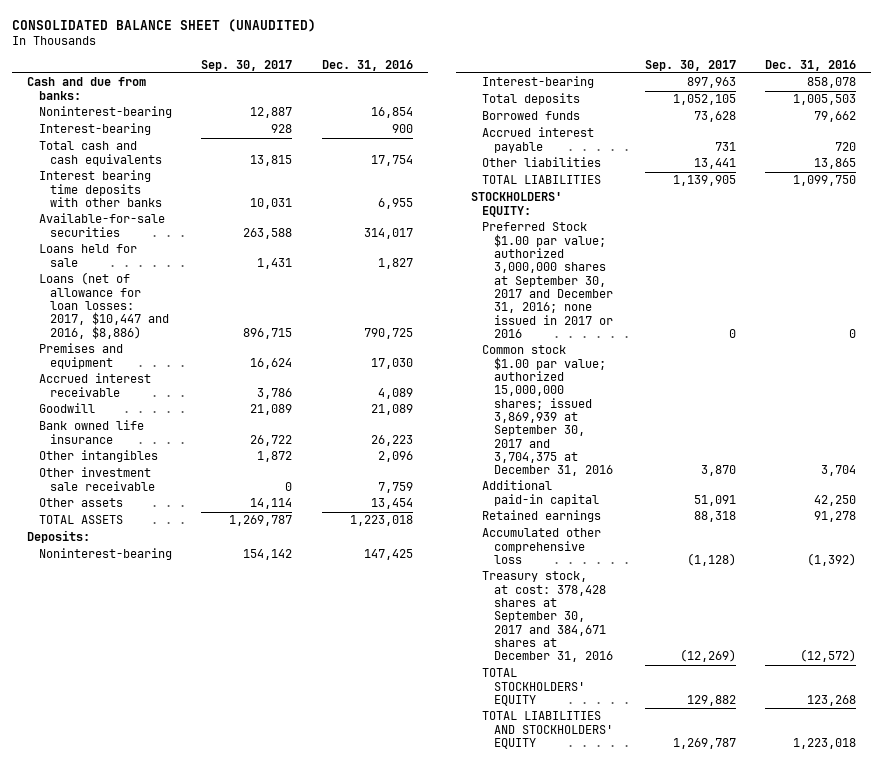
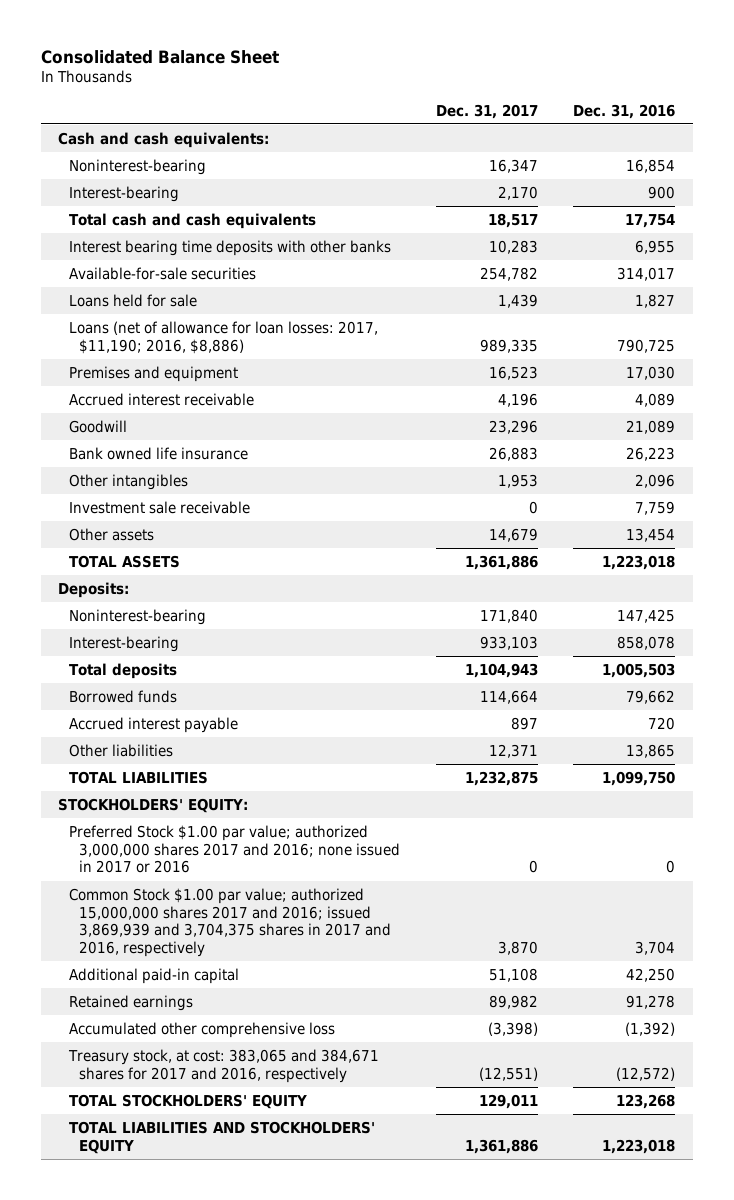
[12,18,317,32] CONSOLIDATED BALANCE SHEET (UNAUDITED) -> [40,49,279,64] Consolidated Balance Sheet
[201,59,293,71] Sep. 30, 2017 -> none
none -> [435,103,538,119] Dec. 31, 2017
[26,77,146,100] Cash and due from banks: -> [58,131,270,148] Cash and cash equivalents:
[38,272,170,339] Loans (net of allowance for loan losses: 2017, $10,447 and 2016, $8,886) -> [68,320,378,354] Loans (net of allowance for loan losses: 2017, $11,190; 2016, $8,886)
[38,467,156,491] Other investment sale receivable -> [68,500,250,514] Investment sale receivable
[482,222,614,338] Preferred Stock $1.00 par value; authorized 3,000,000 shares at September 30, 2017 and December 31, 2016; none issued in 2017 or 2016 -> [68,824,401,874] Preferred Stock $1.00 par value; authorized 3,000,000 shares 2017 and 2016; none issued in 2017 or 2016
[482,345,614,477] Common stock $1.00 par value; authorized 15,000,000 shares; issued 3,869,939 at September 30, 2017 and 3,704,375 at December 31, 2016 -> [68,887,392,957] Common Stock $1.00 par value; authorized 15,000,000 shares 2017 and 2016; issued 3,869,939 and 3,704,375 shares in 2017 and 2016, respectively
[482,571,614,663] Treasury stock, at cost: 378,428 shares at September 30, 2017 and 384,671 shares at December 31, 2016 -> [67,1048,379,1083] Treasury stock, at cost: 383,065 and 384,671 shares for 2017 and 2016, respectively

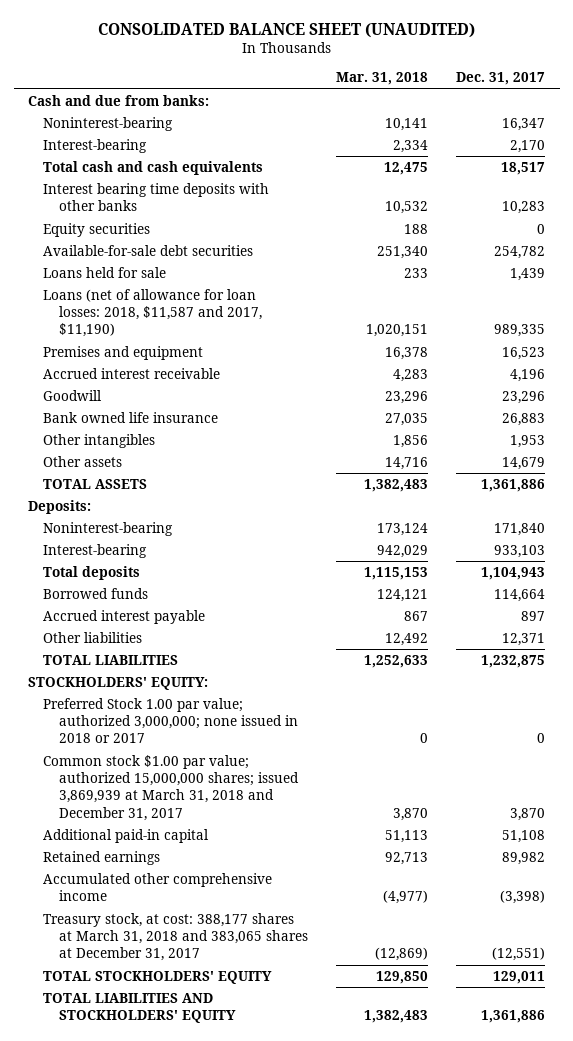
[40,49,279,64] Consolidated Balance Sheet -> [97,22,475,38] CONSOLIDATED BALANCE SHEET (UNAUDITED)
[573,103,676,119] Dec. 31, 2016 -> none
none -> [336,72,429,86] Mar. 31, 2018
[58,131,270,148] Cash and cash equivalents: -> [27,95,209,107] Cash and due from banks:
none -> [43,223,151,238] Equity securities
[68,266,256,280] Available-for-sale securities -> [43,245,254,257] Available-for-sale debt securities
[68,320,378,354] Loans (net of allowance for loan losses: 2017, $11,190; 2016, $8,886) -> [43,289,262,338] Loans (net of allowance for loan losses: 2018, $11,587 and 2017, $11,190)
[68,500,250,514] Investment sale receivable -> none
[68,824,401,874] Preferred Stock $1.00 par value; authorized 3,000,000 shares 2017 and 2016; none issued in 2017 or 2016 -> [43,698,298,744] Preferred Stock 1.00 par value; authorized 3,000,000; none issued in 2018 or 2017
[68,887,392,957] Common Stock $1.00 par value; authorized 15,000,000 shares 2017 and 2016; issued 3,869,939 and 3,704,375 shares in 2017 and 2016, respectively -> [43,755,299,821] Common stock $1.00 par value; authorized 15,000,000 shares; issued 3,869,939 at March 31, 2018 and December 31, 2017
[68,1021,335,1038] Accumulated other comprehensive loss -> [43,873,273,902] Accumulated other comprehensive income
[67,1048,379,1083] Treasury stock, at cost: 383,065 and 384,671 shares for 2017 and 2016, respectively -> [43,913,308,962] Treasury stock, at cost: 388,177 shares at March 31, 2018 and 383,065 shares at December 31, 2017

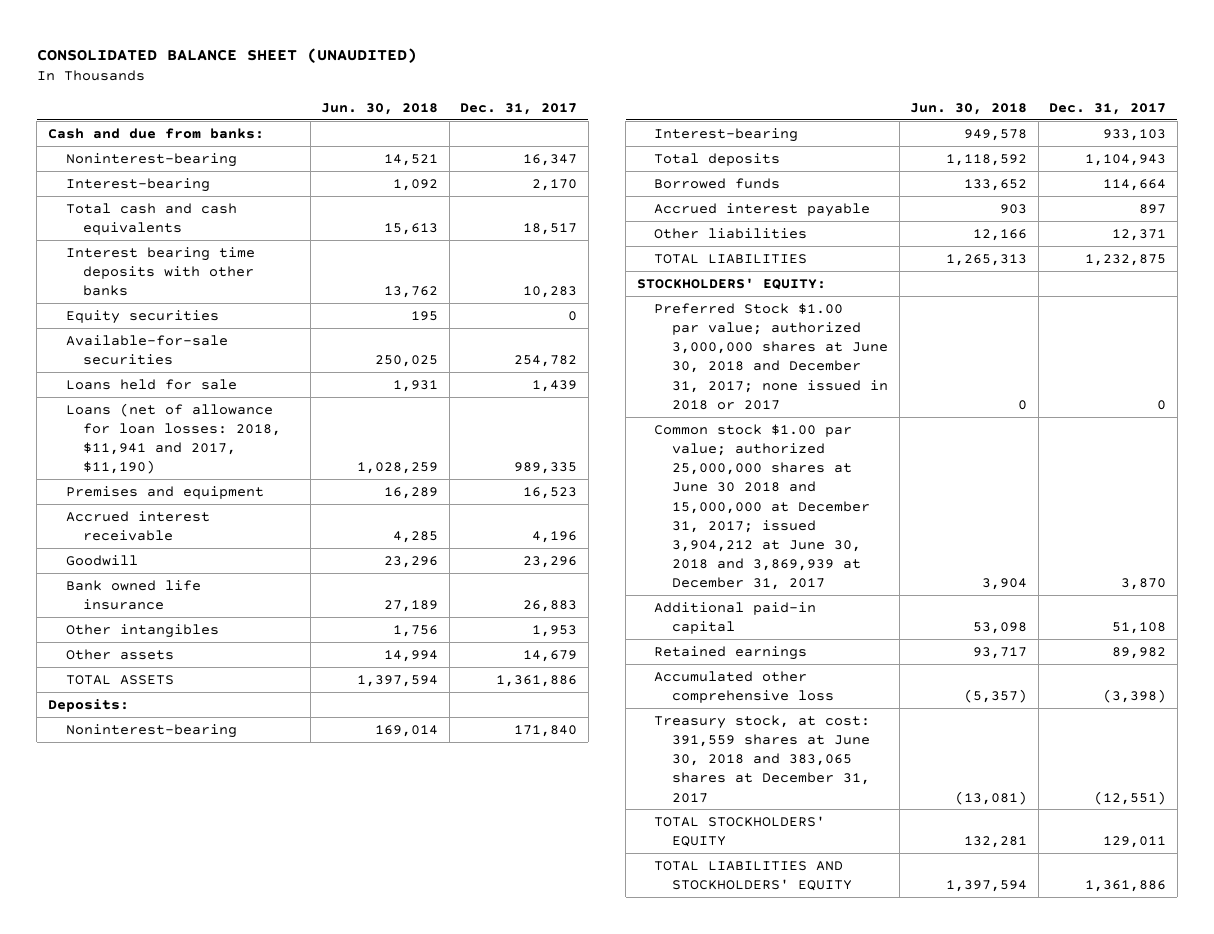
[336,72,429,86] Mar. 31, 2018 -> none
none -> [321,103,439,116] Jun. 30, 2018
[43,245,254,257] Available-for-sale debt securities -> [65,334,228,365] Available-for-sale securities
[43,289,262,338] Loans (net of allowance for loan losses: 2018, $11,587 and 2017, $11,190) -> [65,402,282,475] Loans (net of allowance for loan losses: 2018, $11,941 and 2017, $11,190)
[43,698,298,744] Preferred Stock 1.00 par value; authorized 3,000,000; none issued in 2018 or 2017 -> [654,302,889,410] Preferred Stock $1.00 par value; authorized 3,000,000 shares at June 30, 2018 and December 31, 2017; none issued in 2018 or 2017
[43,755,299,821] Common stock $1.00 par value; authorized 15,000,000 shares; issued 3,869,939 at March 31, 2018 and December 31, 2017 -> [654,423,871,591] Common stock $1.00 par value; authorized 25,000,000 shares at June 30 2018 and 15,000,000 at December 31, 2017; issued 3,904,212 at June 30, 2018 and 3,869,939 at December 31, 2017
[43,873,273,902] Accumulated other comprehensive income -> [654,670,835,703] Accumulated other comprehensive loss
[43,913,308,962] Treasury stock, at cost: 388,177 shares at March 31, 2018 and 383,065 shares at December 31, 2017 -> [654,714,871,803] Treasury stock, at cost: 391,559 shares at June 30, 2018 and 383,065 shares at December 31, 2017

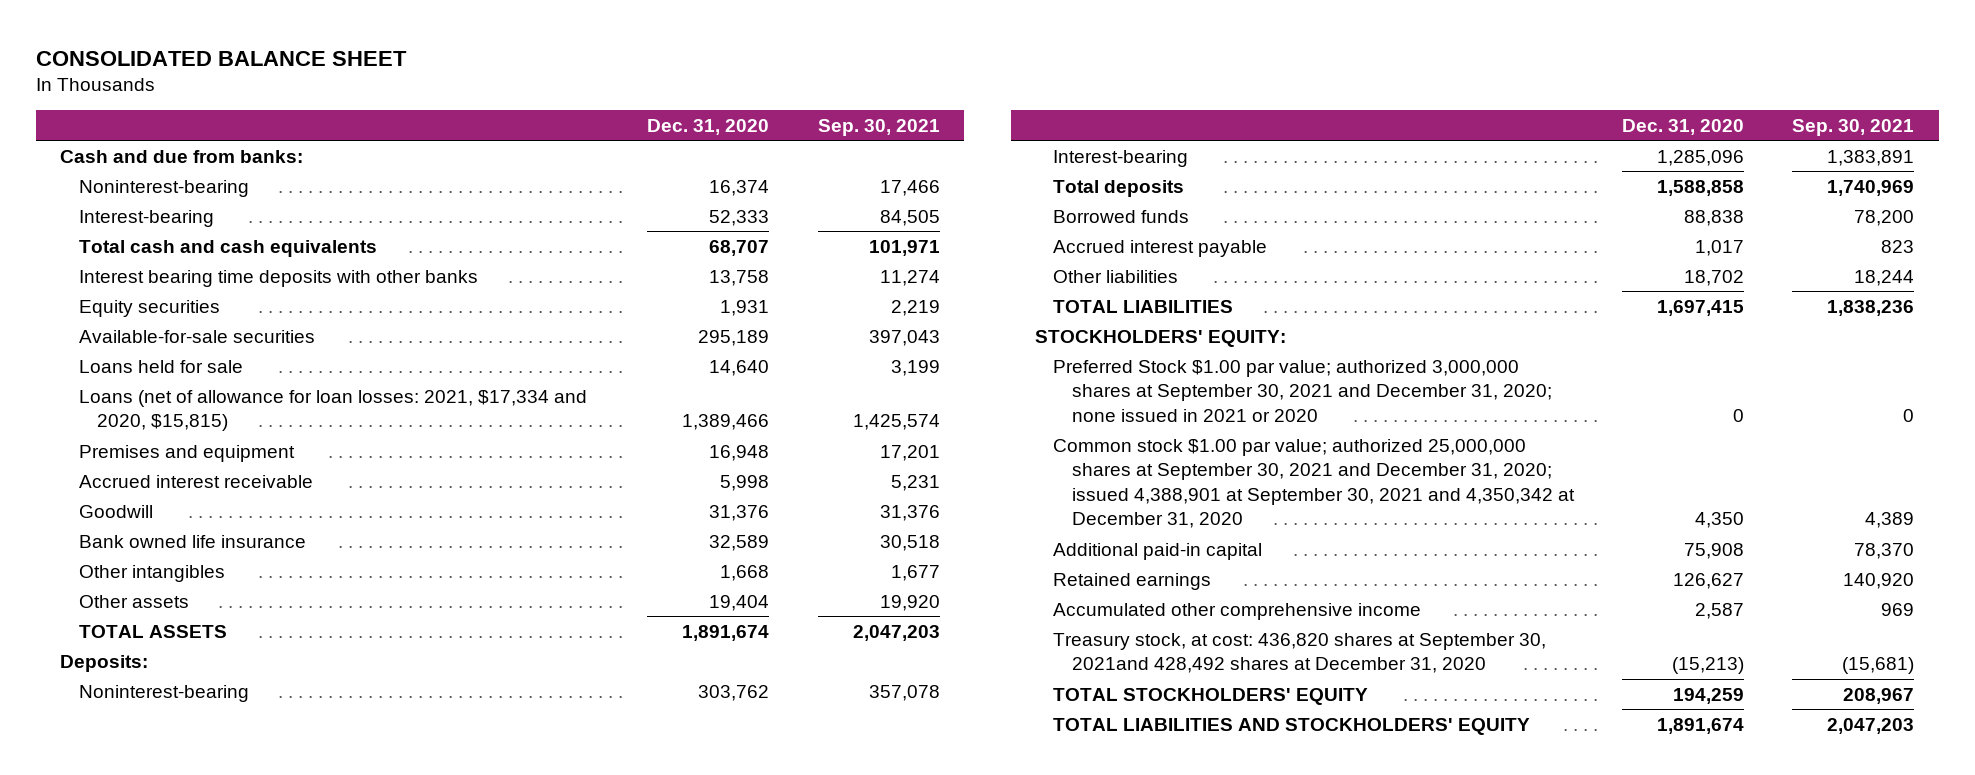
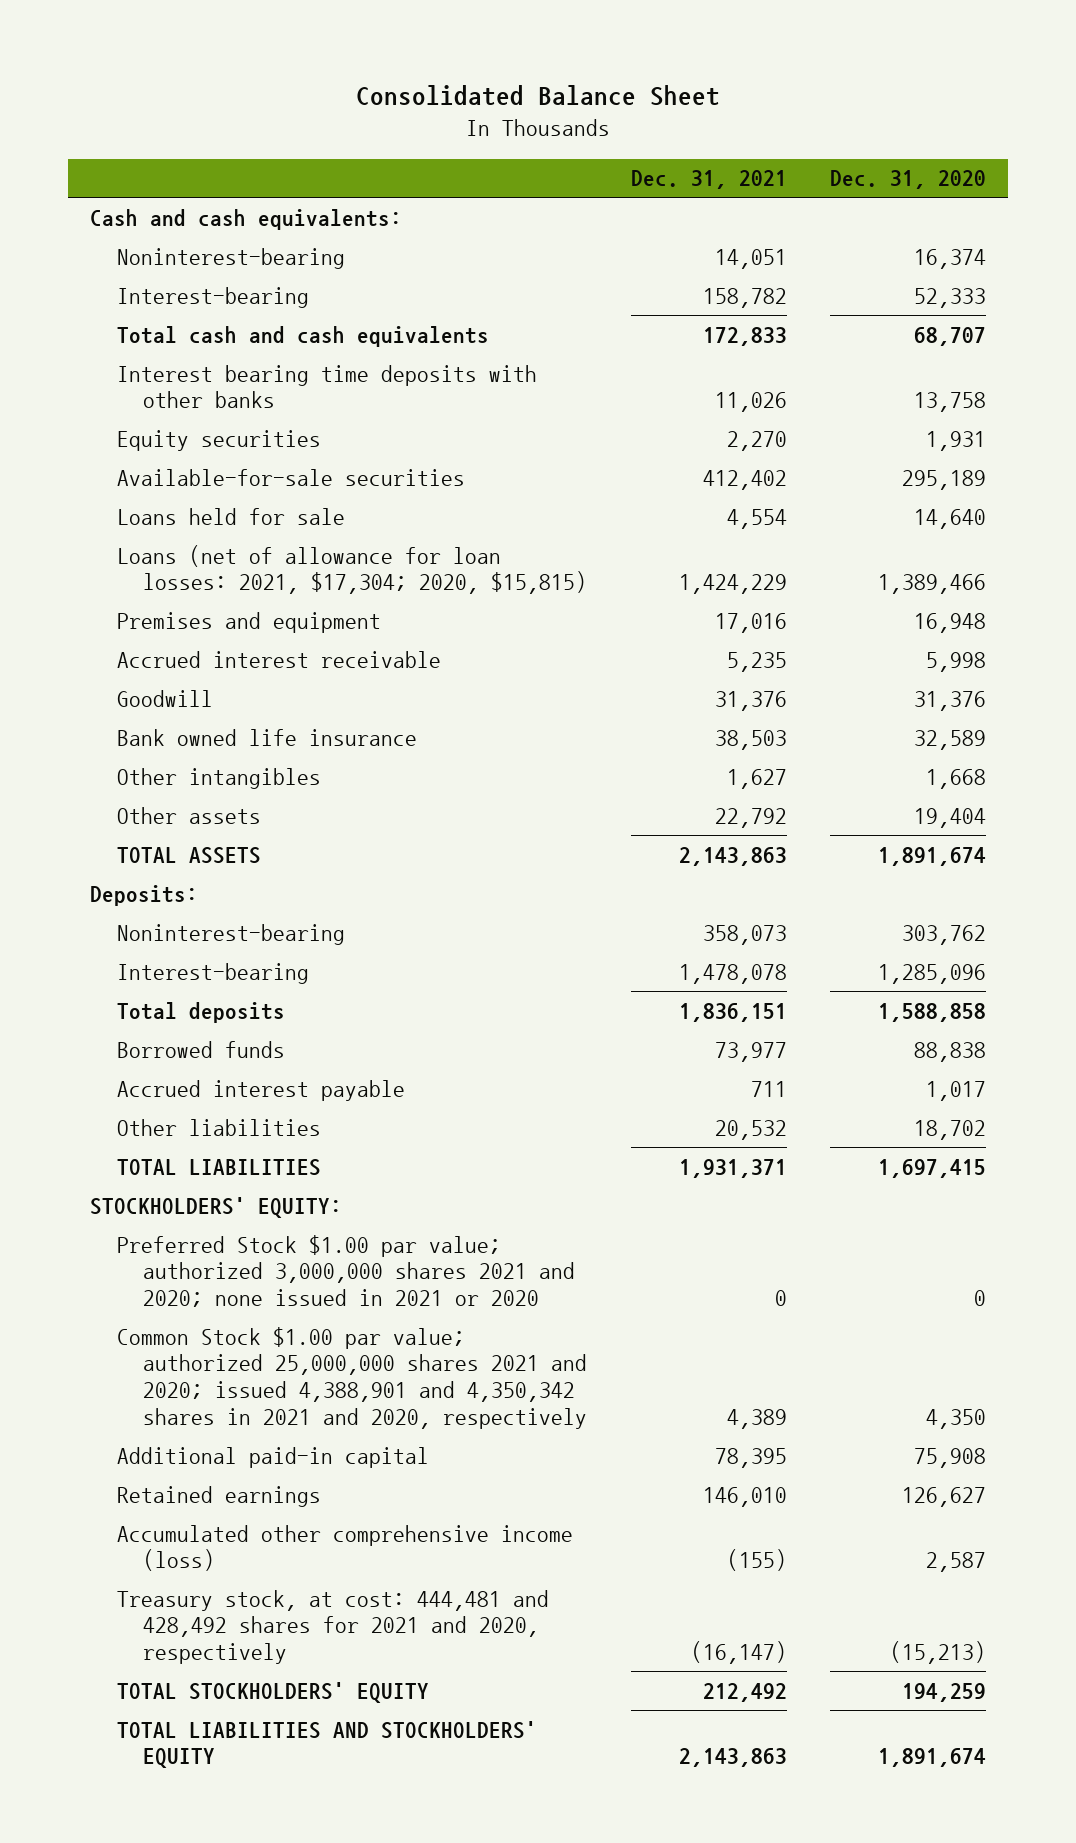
[36,50,408,66] CONSOLIDATED BALANCE SHEET -> [355,85,720,107] Consolidated Balance Sheet
[817,118,940,136] Sep. 30, 2021 -> none
none -> [630,170,787,190] Dec. 31, 2021
[60,149,304,163] Cash and due from banks: -> [89,208,402,230] Cash and cash equivalents:
[78,389,587,432] Loans (net of allowance for loan losses: 2021, $17,334 and 2020, $15,815) -> [116,544,588,595] Loans (net of allowance for loan losses: 2021, $17,304; 2020, $15,815)
[1053,359,1552,422] Preferred Stock $1.00 par value; authorized 3,000,000 shares at September 30, 2021 and December 31, 2020; none issued in 2021 or 2020 -> [116,1234,576,1308] Preferred Stock $1.00 par value; authorized 3,000,000 shares 2021 and 2020; none issued in 2021 or 2020
[1053,438,1575,529] Common stock $1.00 par value; authorized 25,000,000 shares at September 30, 2021 and December 31, 2020; issued 4,388,901 at September 30, 2021 and 4,350,342 at December 31, 2020 -> [116,1326,588,1429] Common Stock $1.00 par value; authorized 25,000,000 shares 2021 and 2020; issued 4,388,901 and 4,350,342 shares in 2021 and 2020, respectively
[1053,602,1422,620] Accumulated other comprehensive income -> [116,1524,573,1572] Accumulated other comprehensive income (loss)
[1053,632,1547,674] Treasury stock, at cost: 436,820 shares at September 30, 2021and 428,492 shares at December 31, 2020 -> [116,1589,549,1665] Treasury stock, at cost: 444,481 and 428,492 shares for 2021 and 2020, respectively

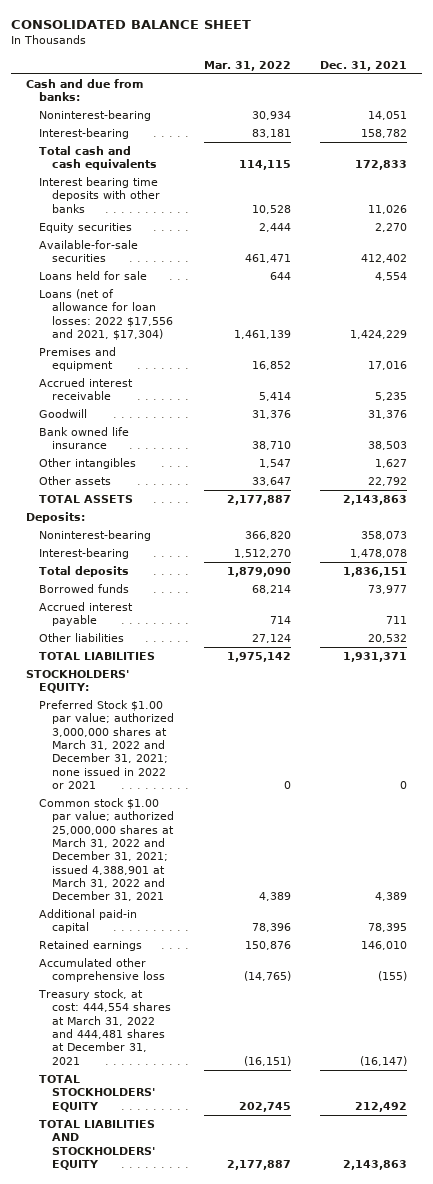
[355,85,720,107] Consolidated Balance Sheet -> [11,19,252,29] CONSOLIDATED BALANCE SHEET
[830,170,987,190] Dec. 31, 2020 -> none
none -> [203,60,291,71] Mar. 31, 2022
[89,208,402,230] Cash and cash equivalents: -> [26,79,144,102] Cash and due from banks:
[116,544,588,595] Loans (net of allowance for loan losses: 2021, $17,304; 2020, $15,815) -> [39,289,174,341] Loans (net of allowance for loan losses: 2022 $17,556 and 2021, $17,304)
[116,1234,576,1308] Preferred Stock $1.00 par value; authorized 3,000,000 shares 2021 and 2020; none issued in 2021 or 2020 -> [39,700,175,789] Preferred Stock $1.00 par value; authorized 3,000,000 shares at March 31, 2022 and December 31, 2021; none issued in 2022 or 2021
[116,1326,588,1429] Common Stock $1.00 par value; authorized 25,000,000 shares 2021 and 2020; issued 4,388,901 and 4,350,342 shares in 2021 and 2020, respectively -> [39,798,175,902] Common stock $1.00 par value; authorized 25,000,000 shares at March 31, 2022 and December 31, 2021; issued 4,388,901 at March 31, 2022 and December 31, 2021
[116,1524,573,1572] Accumulated other comprehensive income (loss) -> [39,958,166,983] Accumulated other comprehensive loss
[116,1589,549,1665] Treasury stock, at cost: 444,481 and 428,492 shares for 2021 and 2020, respectively -> [38,989,172,1065] Treasury stock, at cost: 444,554 shares at March 31, 2022 and 444,481 shares at December 31, 2021

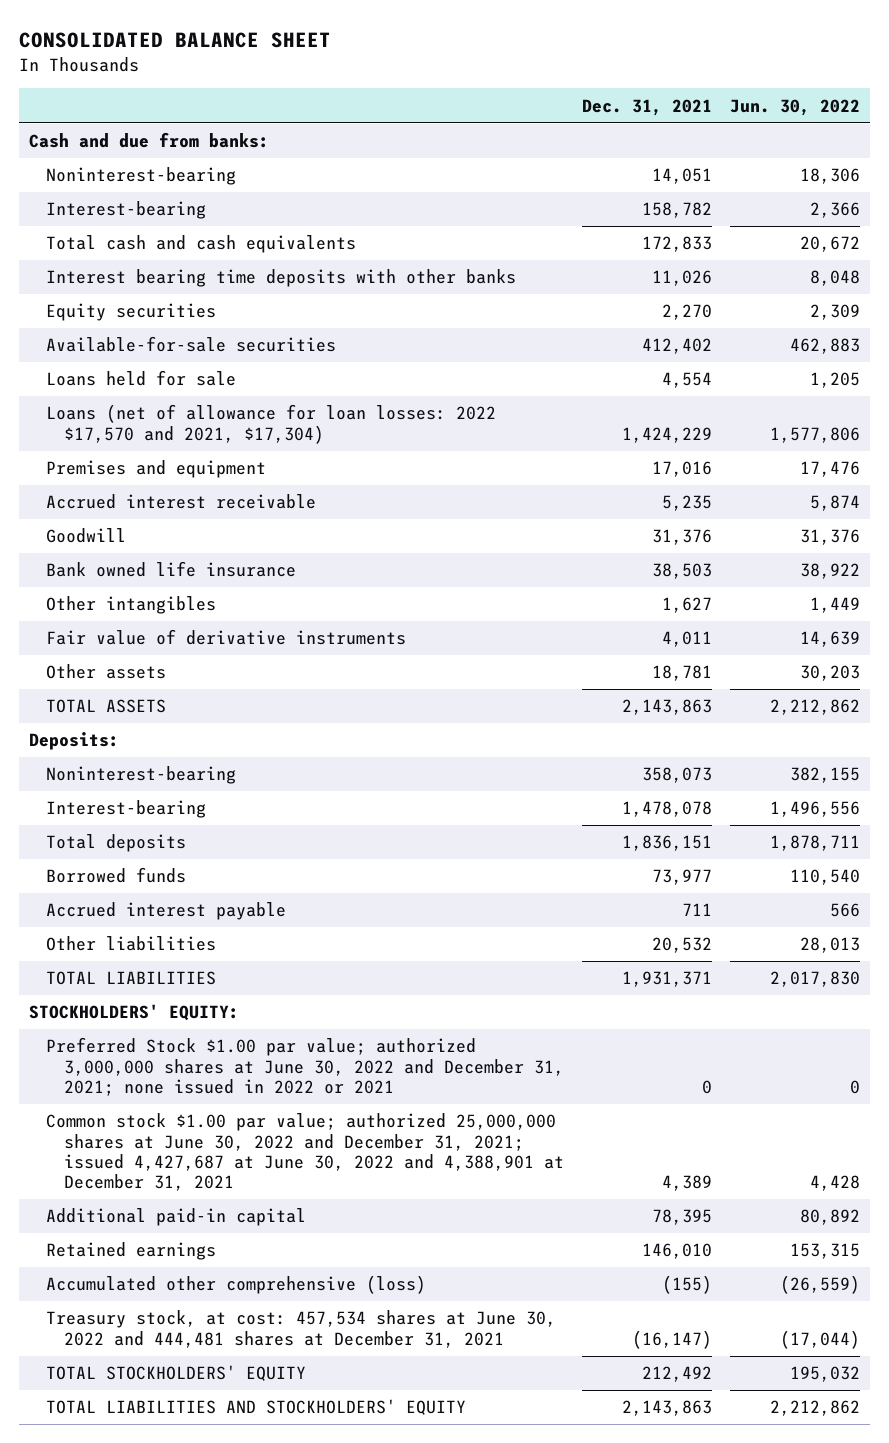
[203,60,291,71] Mar. 31, 2022 -> none
none -> [730,98,861,116] Jun. 30, 2022
[39,289,174,341] Loans (net of allowance for loan losses: 2022 $17,556 and 2021, $17,304) -> [46,404,497,444] Loans (net of allowance for loan losses: 2022 $17,570 and 2021, $17,304)
none -> [46,629,407,646] Fair value of derivative instruments
[368,477,408,487] 22,792 -> [652,665,713,682] 18,781
[39,700,175,789] Preferred Stock $1.00 par value; authorized 3,000,000 shares at March 31, 2022 and December 31, 2021; none issued in 2022 or 2021 -> [46,1037,564,1097] Preferred Stock $1.00 par value; authorized 3,000,000 shares at June 30, 2022 and December 31, 2021; none issued in 2022 or 2021
[39,798,175,902] Common stock $1.00 par value; authorized 25,000,000 shares at March 31, 2022 and December 31, 2021; issued 4,388,901 at March 31, 2022 and December 31, 2021 -> [46,1113,564,1192] Common stock $1.00 par value; authorized 25,000,000 shares at June 30, 2022 and December 31, 2021; issued 4,427,687 at June 30, 2022 and 4,388,901 at December 31, 2021
[39,958,166,983] Accumulated other comprehensive loss -> [46,1275,427,1295] Accumulated other comprehensive (loss)
[38,989,172,1065] Treasury stock, at cost: 444,554 shares at March 31, 2022 and 444,481 shares at December 31, 2021 -> [46,1310,557,1348] Treasury stock, at cost: 457,534 shares at June 30, 2022 and 444,481 shares at December 31, 2021

